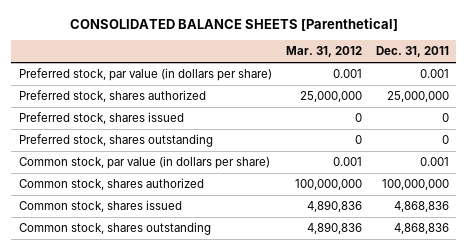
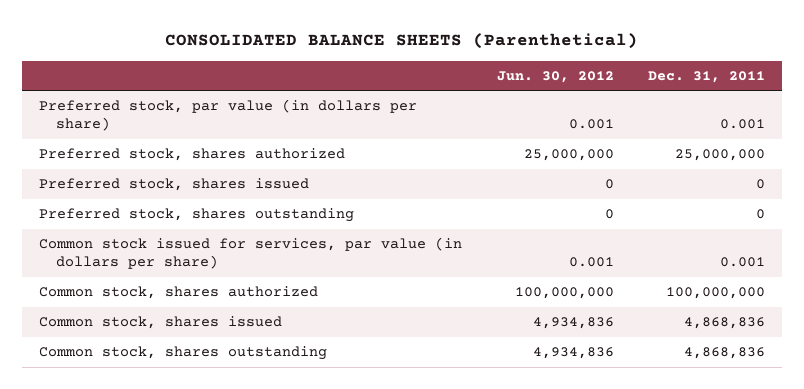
[69,17,398,31] CONSOLIDATED BALANCE SHEETS [Parenthetical] -> [165,33,639,50] CONSOLIDATED BALANCE SHEETS (Parenthetical)
[285,46,362,58] Mar. 31, 2012 -> none
none -> [496,70,614,83] Jun. 30, 2012
[18,156,270,170] Common stock, par value (in dollars per share) -> [39,237,463,270] Common stock issued for services, par value (in dollars per share)

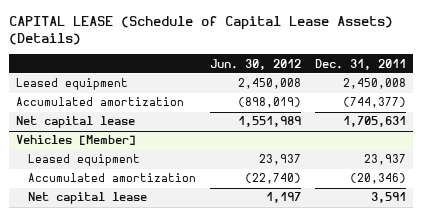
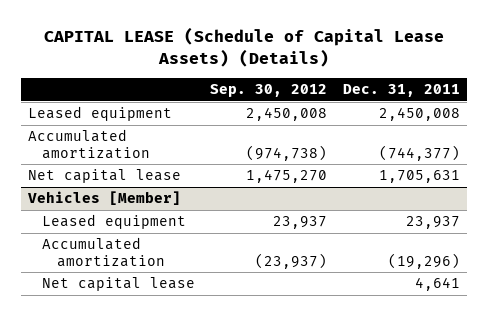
[210,58,302,70] Jun. 30, 2012 -> none
none -> [210,84,328,98] Sep. 30, 2012
[350,173,407,185] (20,346) -> [387,252,460,269] (19,296)
[371,192,407,204] 3,591 -> [414,277,460,292] 4,641

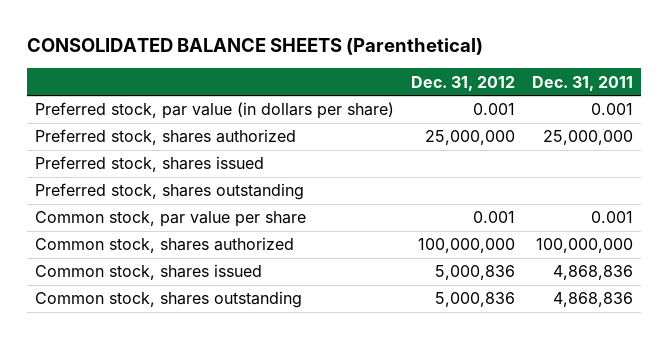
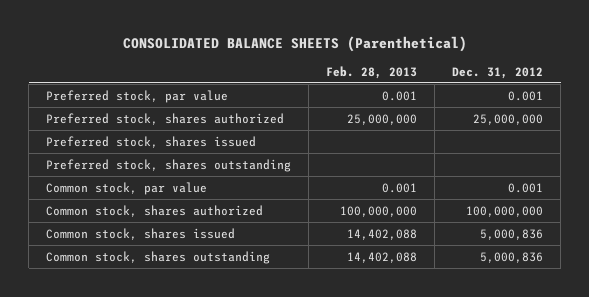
[531,75,633,91] Dec. 31, 2011 -> none
none -> [326,65,418,79] Feb. 28, 2013
[35,102,395,120] Preferred stock, par value (in dollars per share) -> [46,89,229,103] Preferred stock, par value
[35,211,307,228] Common stock, par value per share -> [46,181,208,195] Common stock, par value

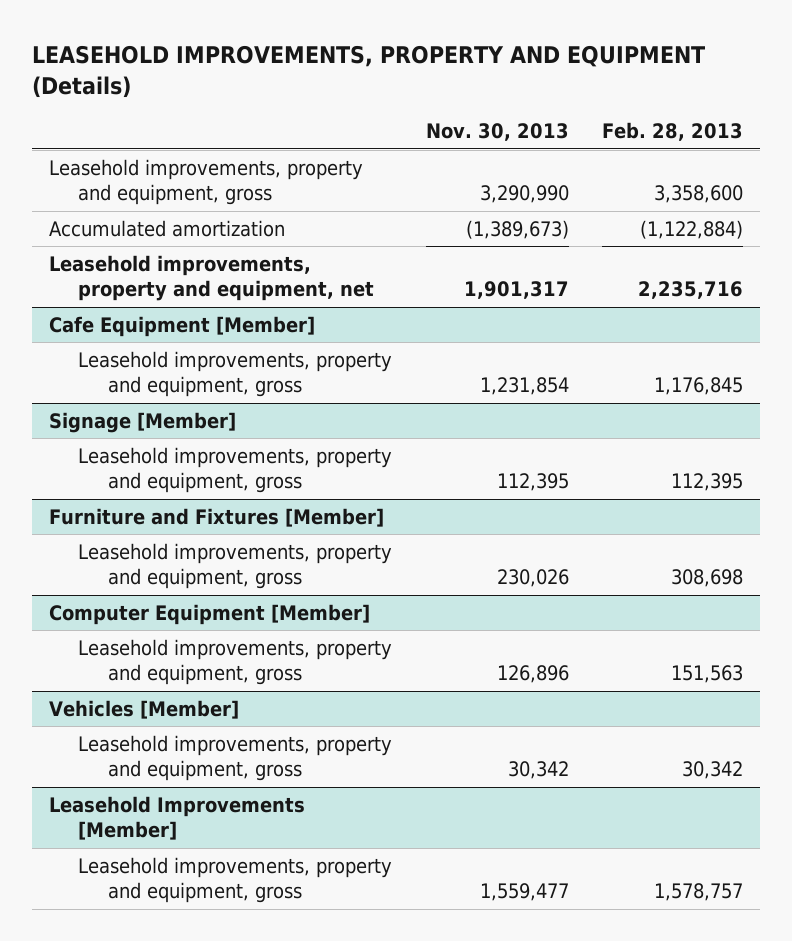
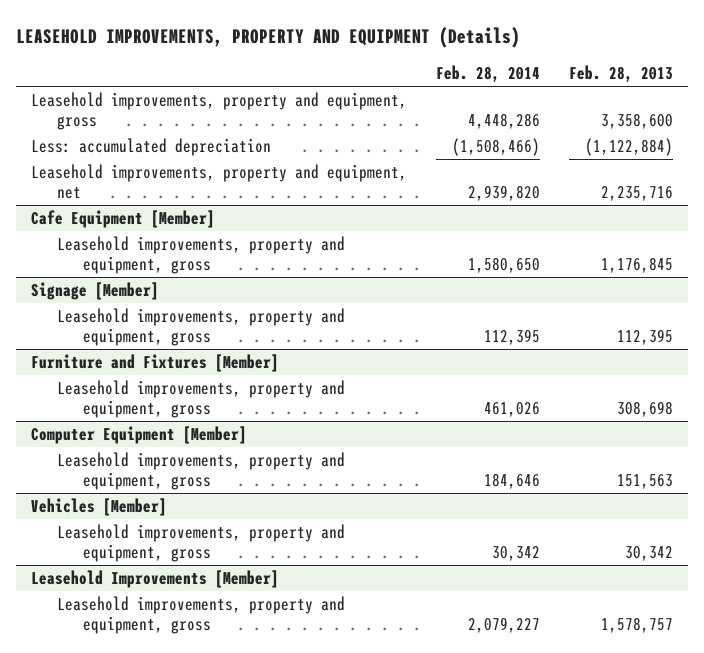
[425,123,569,142] Nov. 30, 2013 -> none
none -> [435,65,540,84] Feb. 28, 2014
[48,219,285,237] Accumulated amortization -> [30,138,271,157] Less: accumulated depreciation

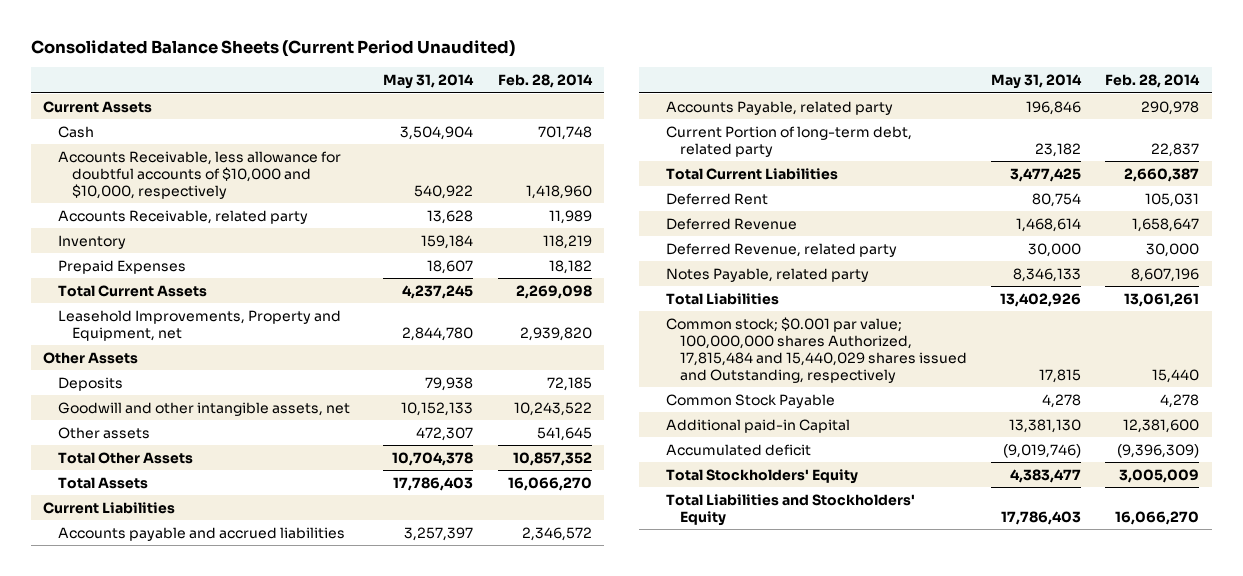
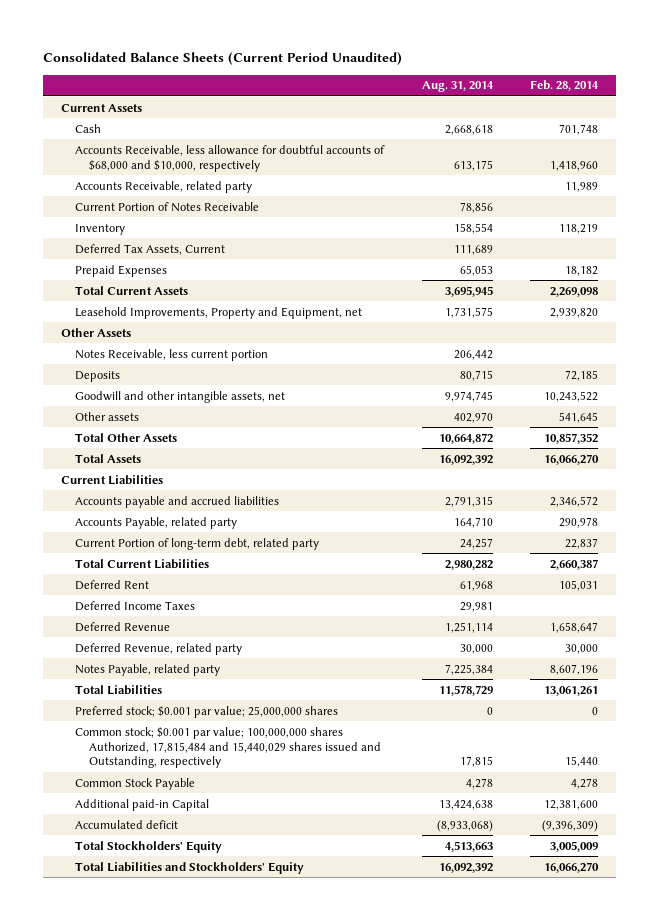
[383,74,475,90] May 31, 2014 -> none
none -> [421,81,494,93] Aug. 31, 2014
[57,150,341,199] Accounts Receivable, less allowance for doubtful accounts of $10,000 and $10,000, respectively -> [75,144,386,172] Accounts Receivable, less allowance for doubtful accounts of $68,000 and $10,000, respectively
none -> [75,201,260,212] Current Portion of Notes Receivable
none -> [75,243,226,255] Deferred Tax Assets, Current
none -> [75,348,269,361] Notes Receivable, less current portion
none -> [75,600,196,611] Deferred Income Taxes
none -> [75,705,339,718] Preferred stock; $0.001 par value; 25,000,000 shares

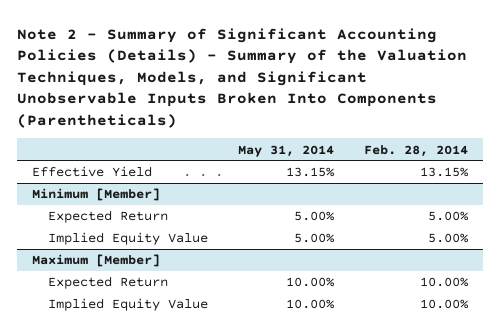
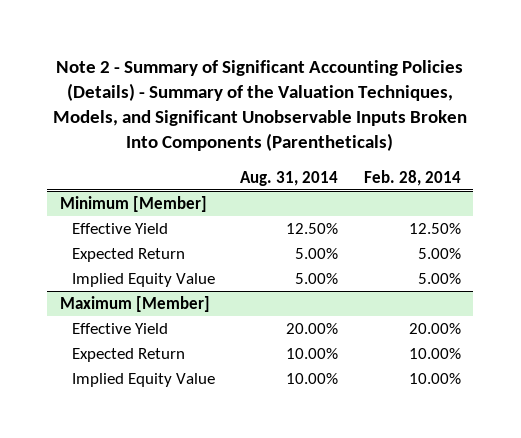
[238,144,335,157] May 31, 2014 -> none
none -> [240,170,339,186] Aug. 31, 2014
[32,166,153,178] Effective Yield -> none
none -> [72,222,169,234] Effective Yield
none -> [72,322,169,334] Effective Yield

